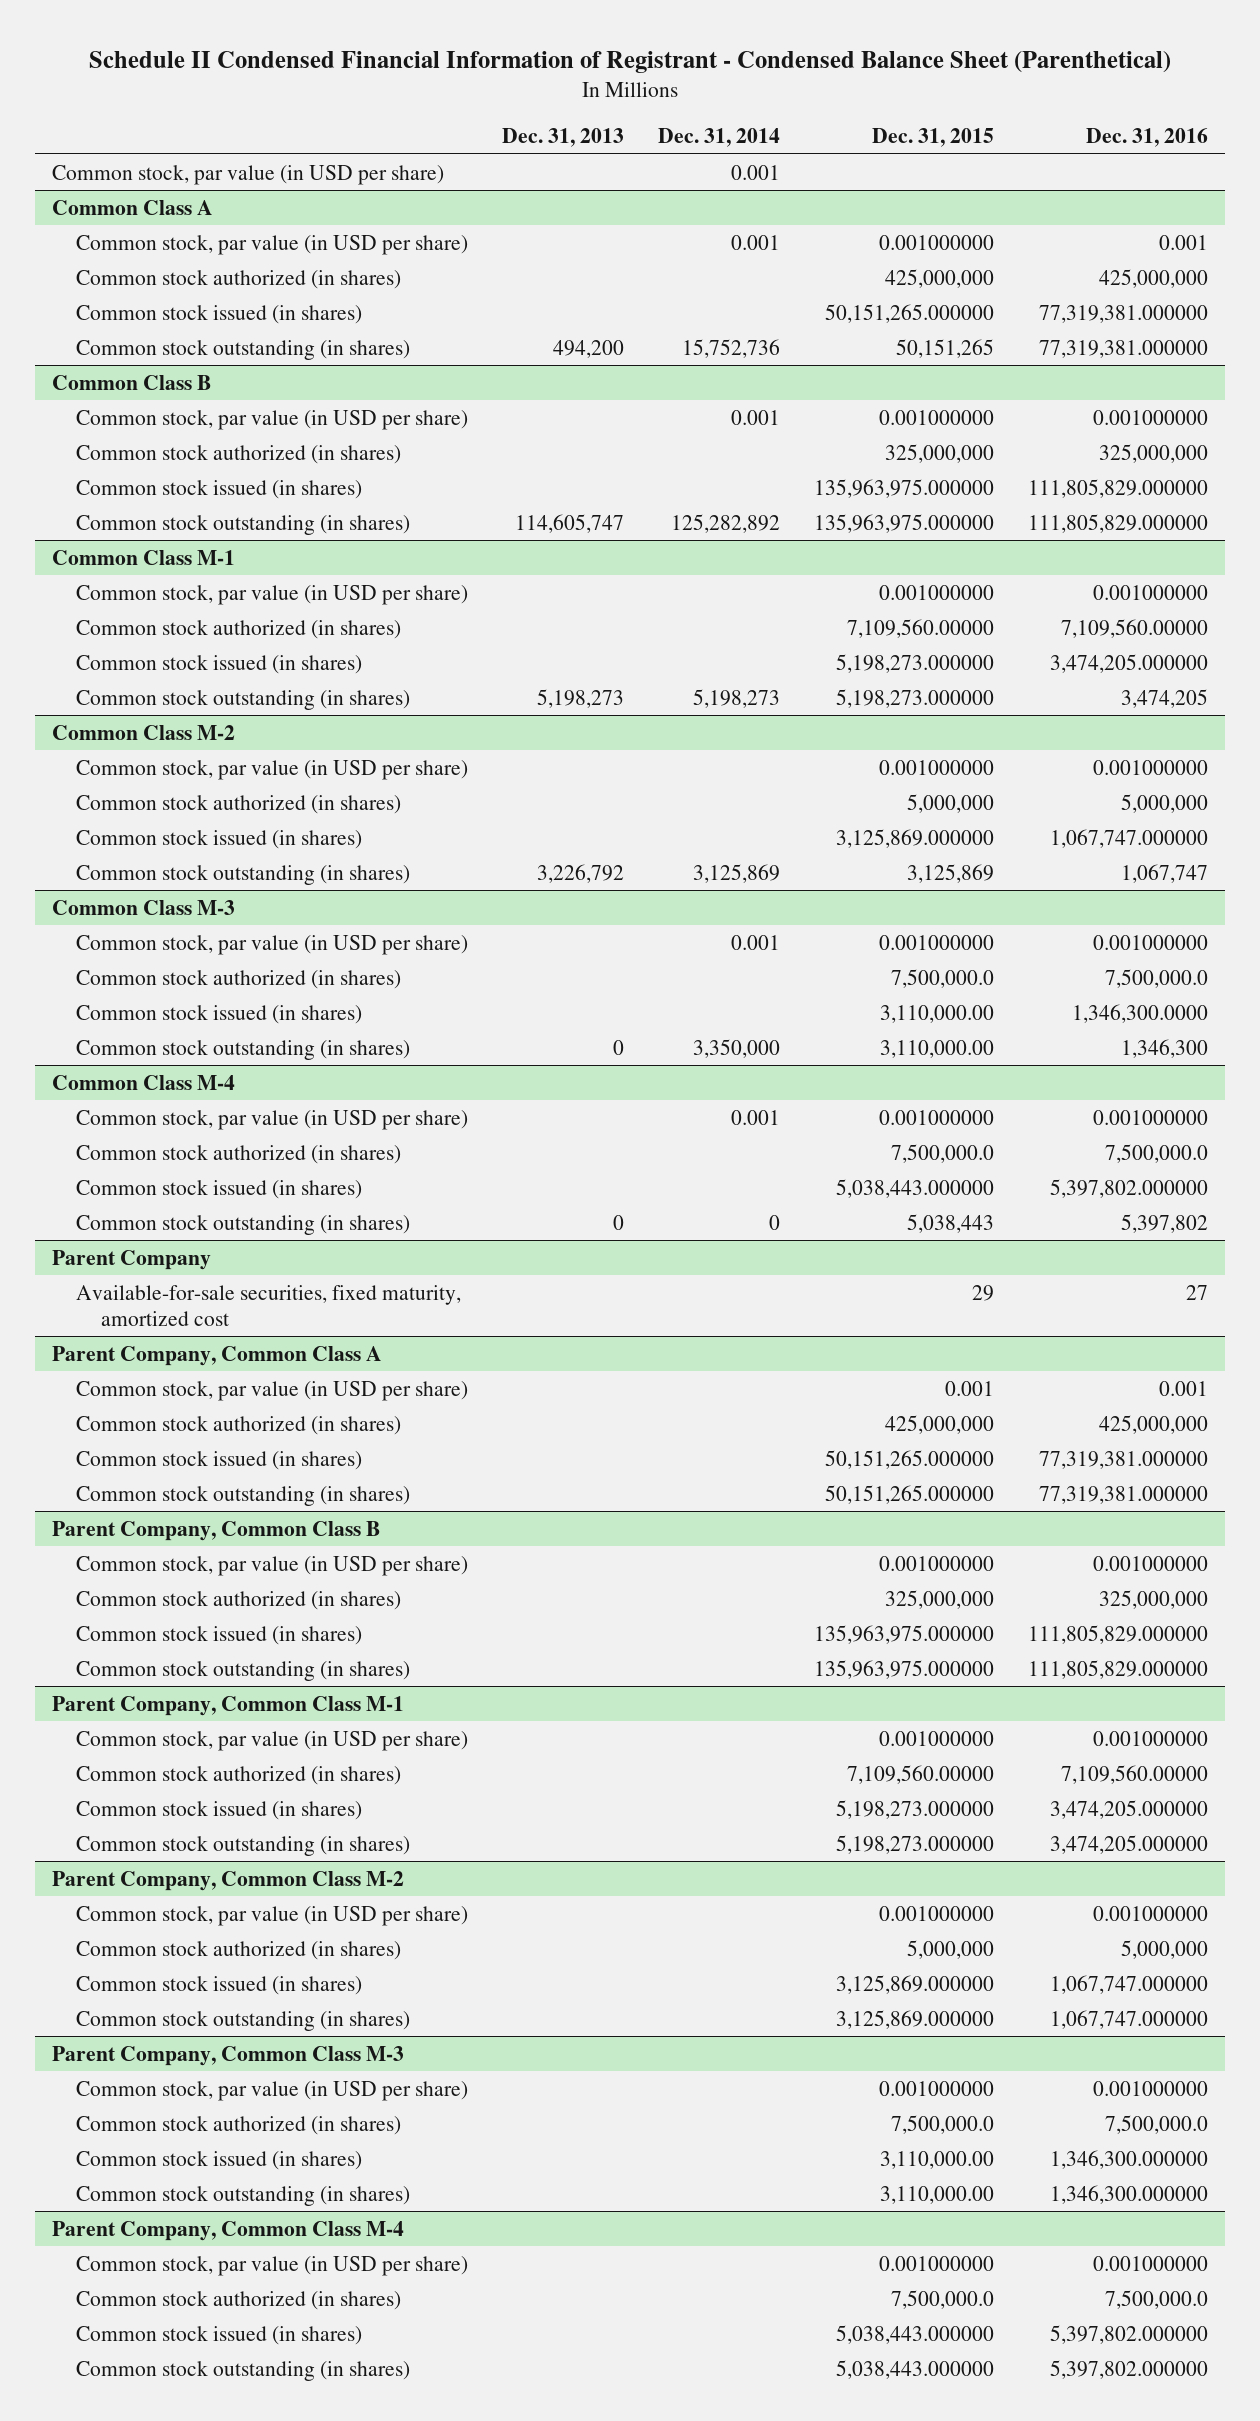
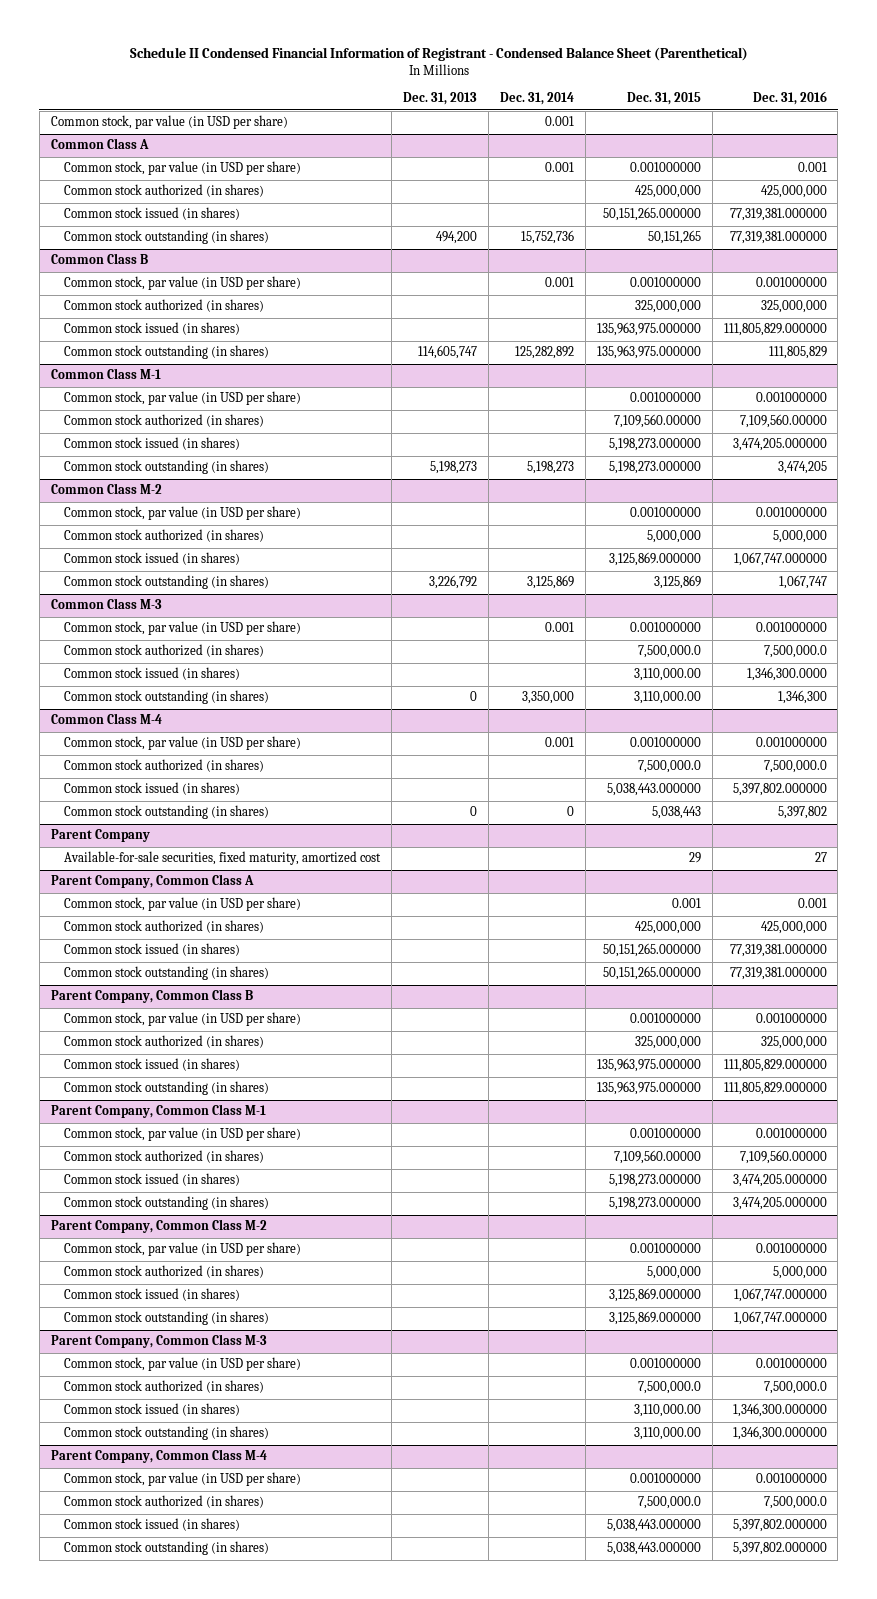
[1028,513,1209,533] 111,805,829.000000 -> [768,346,827,360] 111,805,829

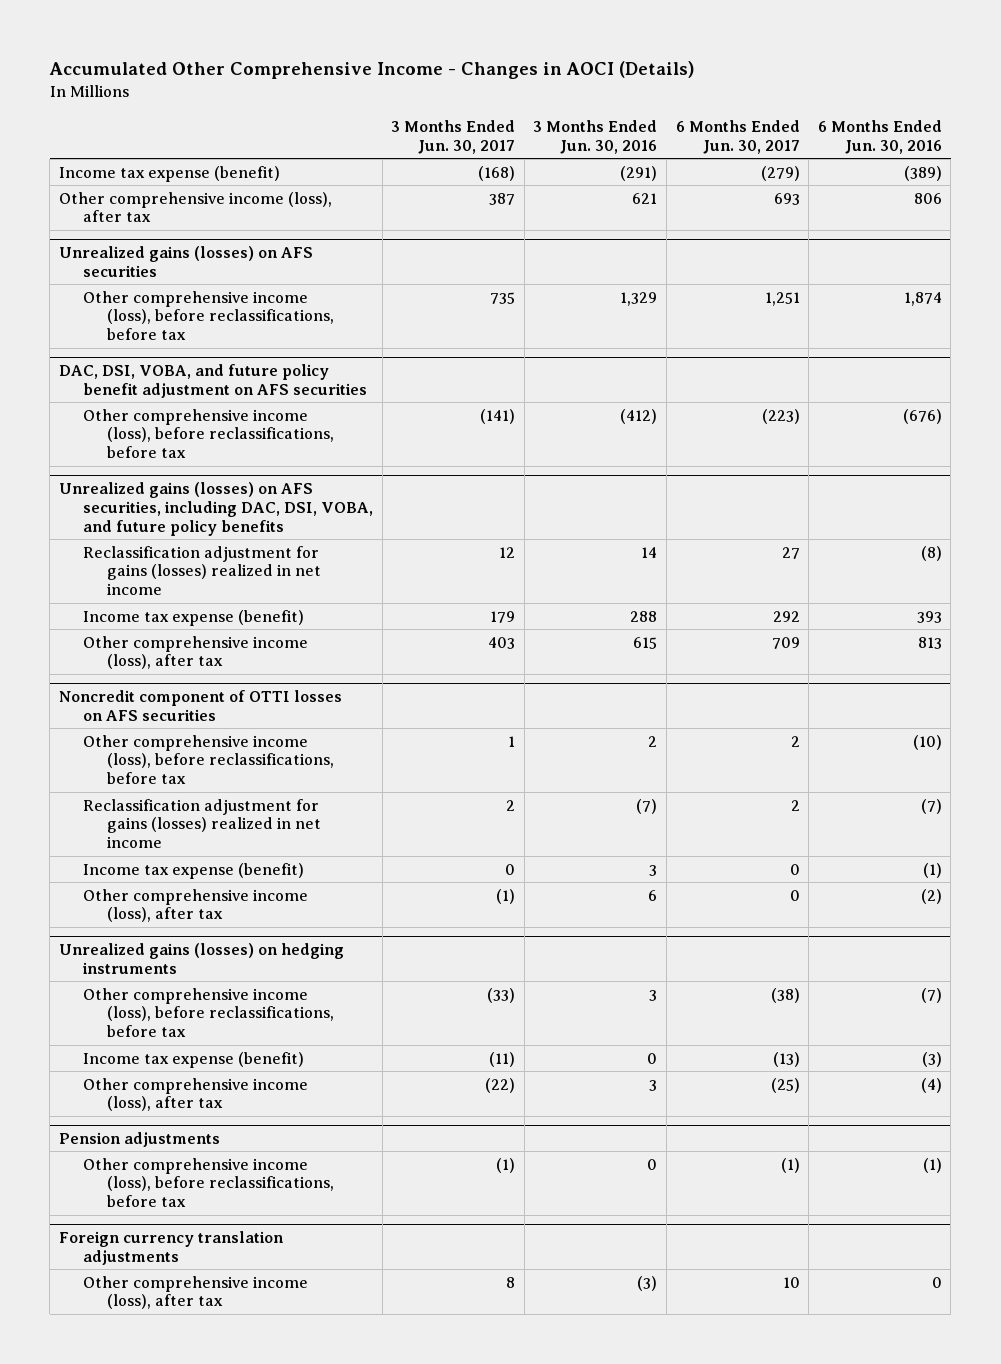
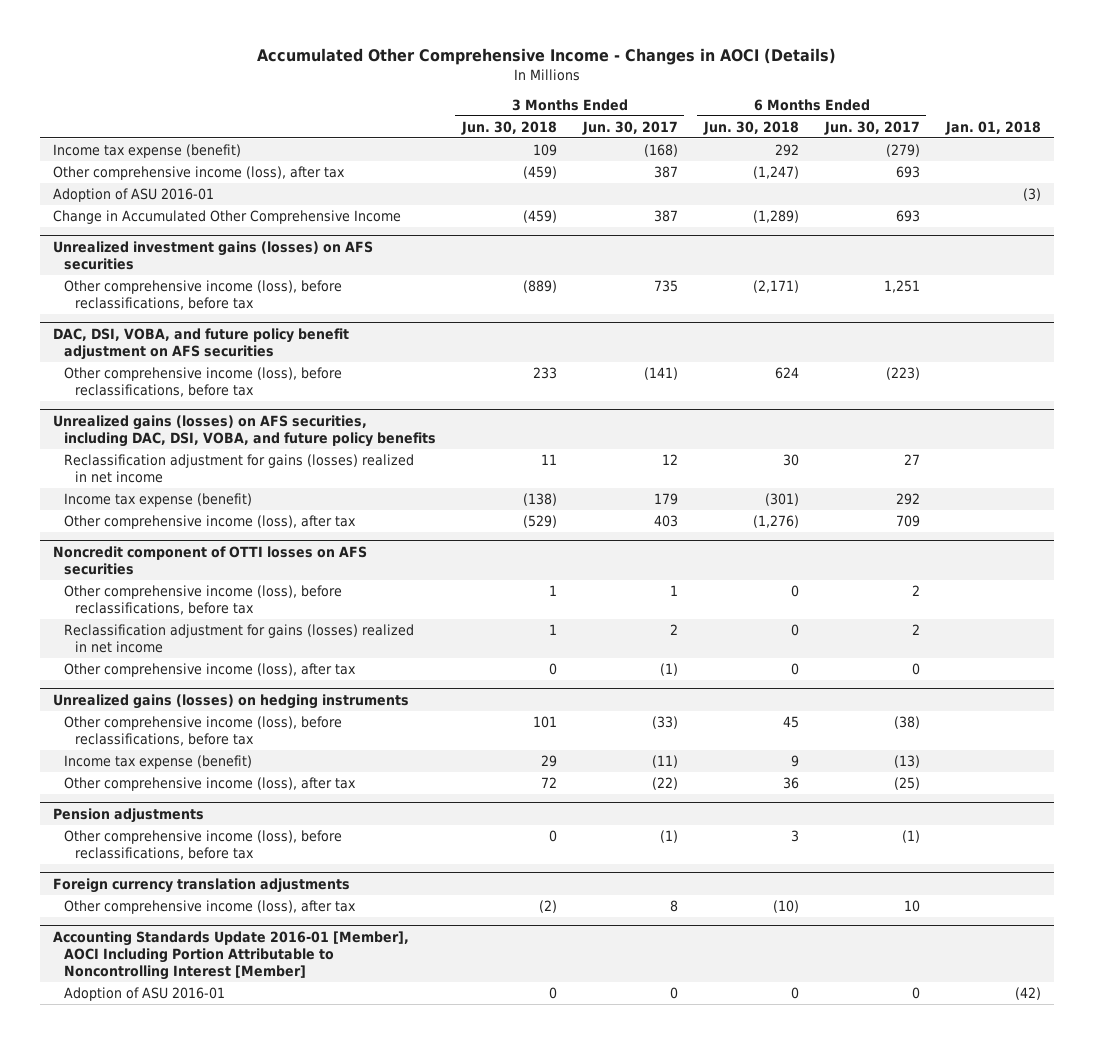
[533,119,658,154] 3 Months Ended Jun. 30, 2016 -> none
[817,119,942,154] 6 Months Ended Jun. 30, 2016 -> none
none -> [460,120,557,135] Jun. 30, 2018
none -> [702,120,799,135] Jun. 30, 2018
none -> [944,120,1041,135] Jan. 01, 2018
none -> [52,188,214,203] Adoption of ASU 2016-01
none -> [52,210,401,225] Change in Accumulated Other Comprehensive Income
[59,245,314,277] Unrealized gains (losses) on AFS securities -> [52,240,373,270] Unrealized investment gains (losses) on AFS securities
[83,862,305,879] Income tax expense (benefit) -> none
none -> [52,930,409,980] Accounting Standards Update 2016-01 [Member], AOCI Including Portion Attributable to Noncontrolling Interest [Member]
none -> [64,987,226,1002] Adoption of ASU 2016-01

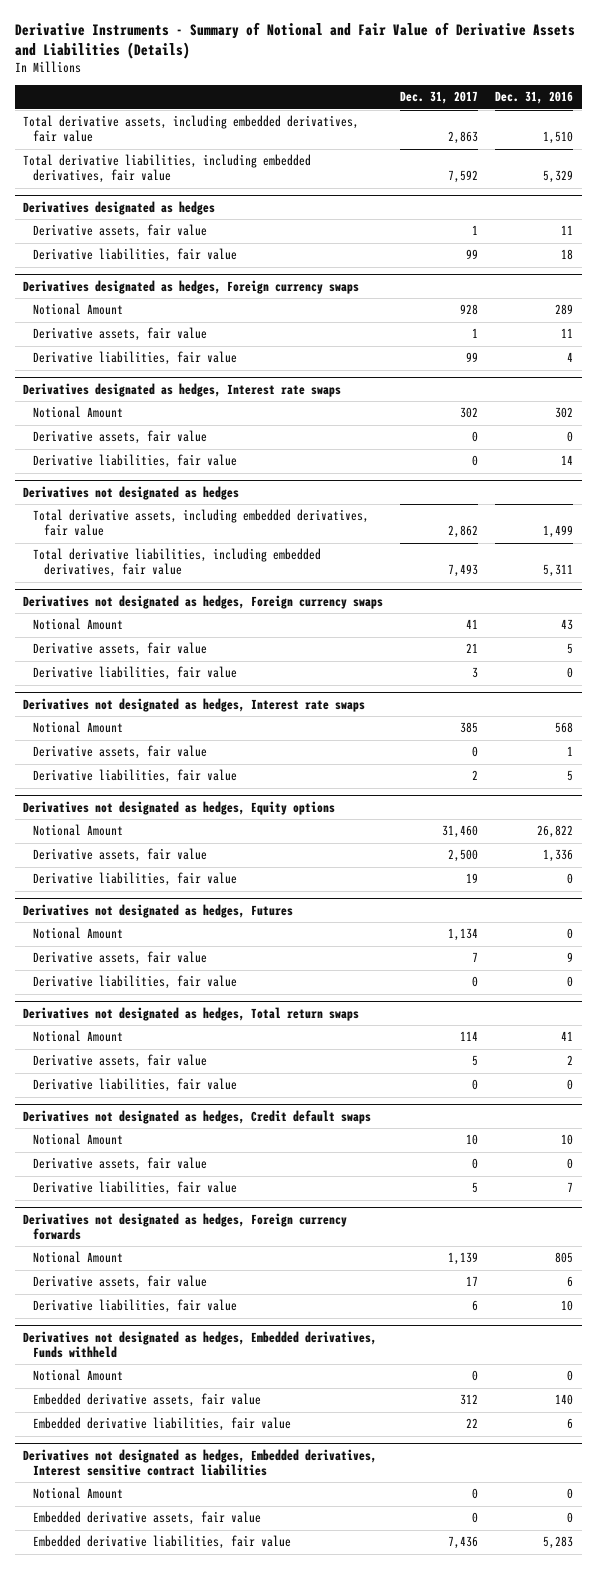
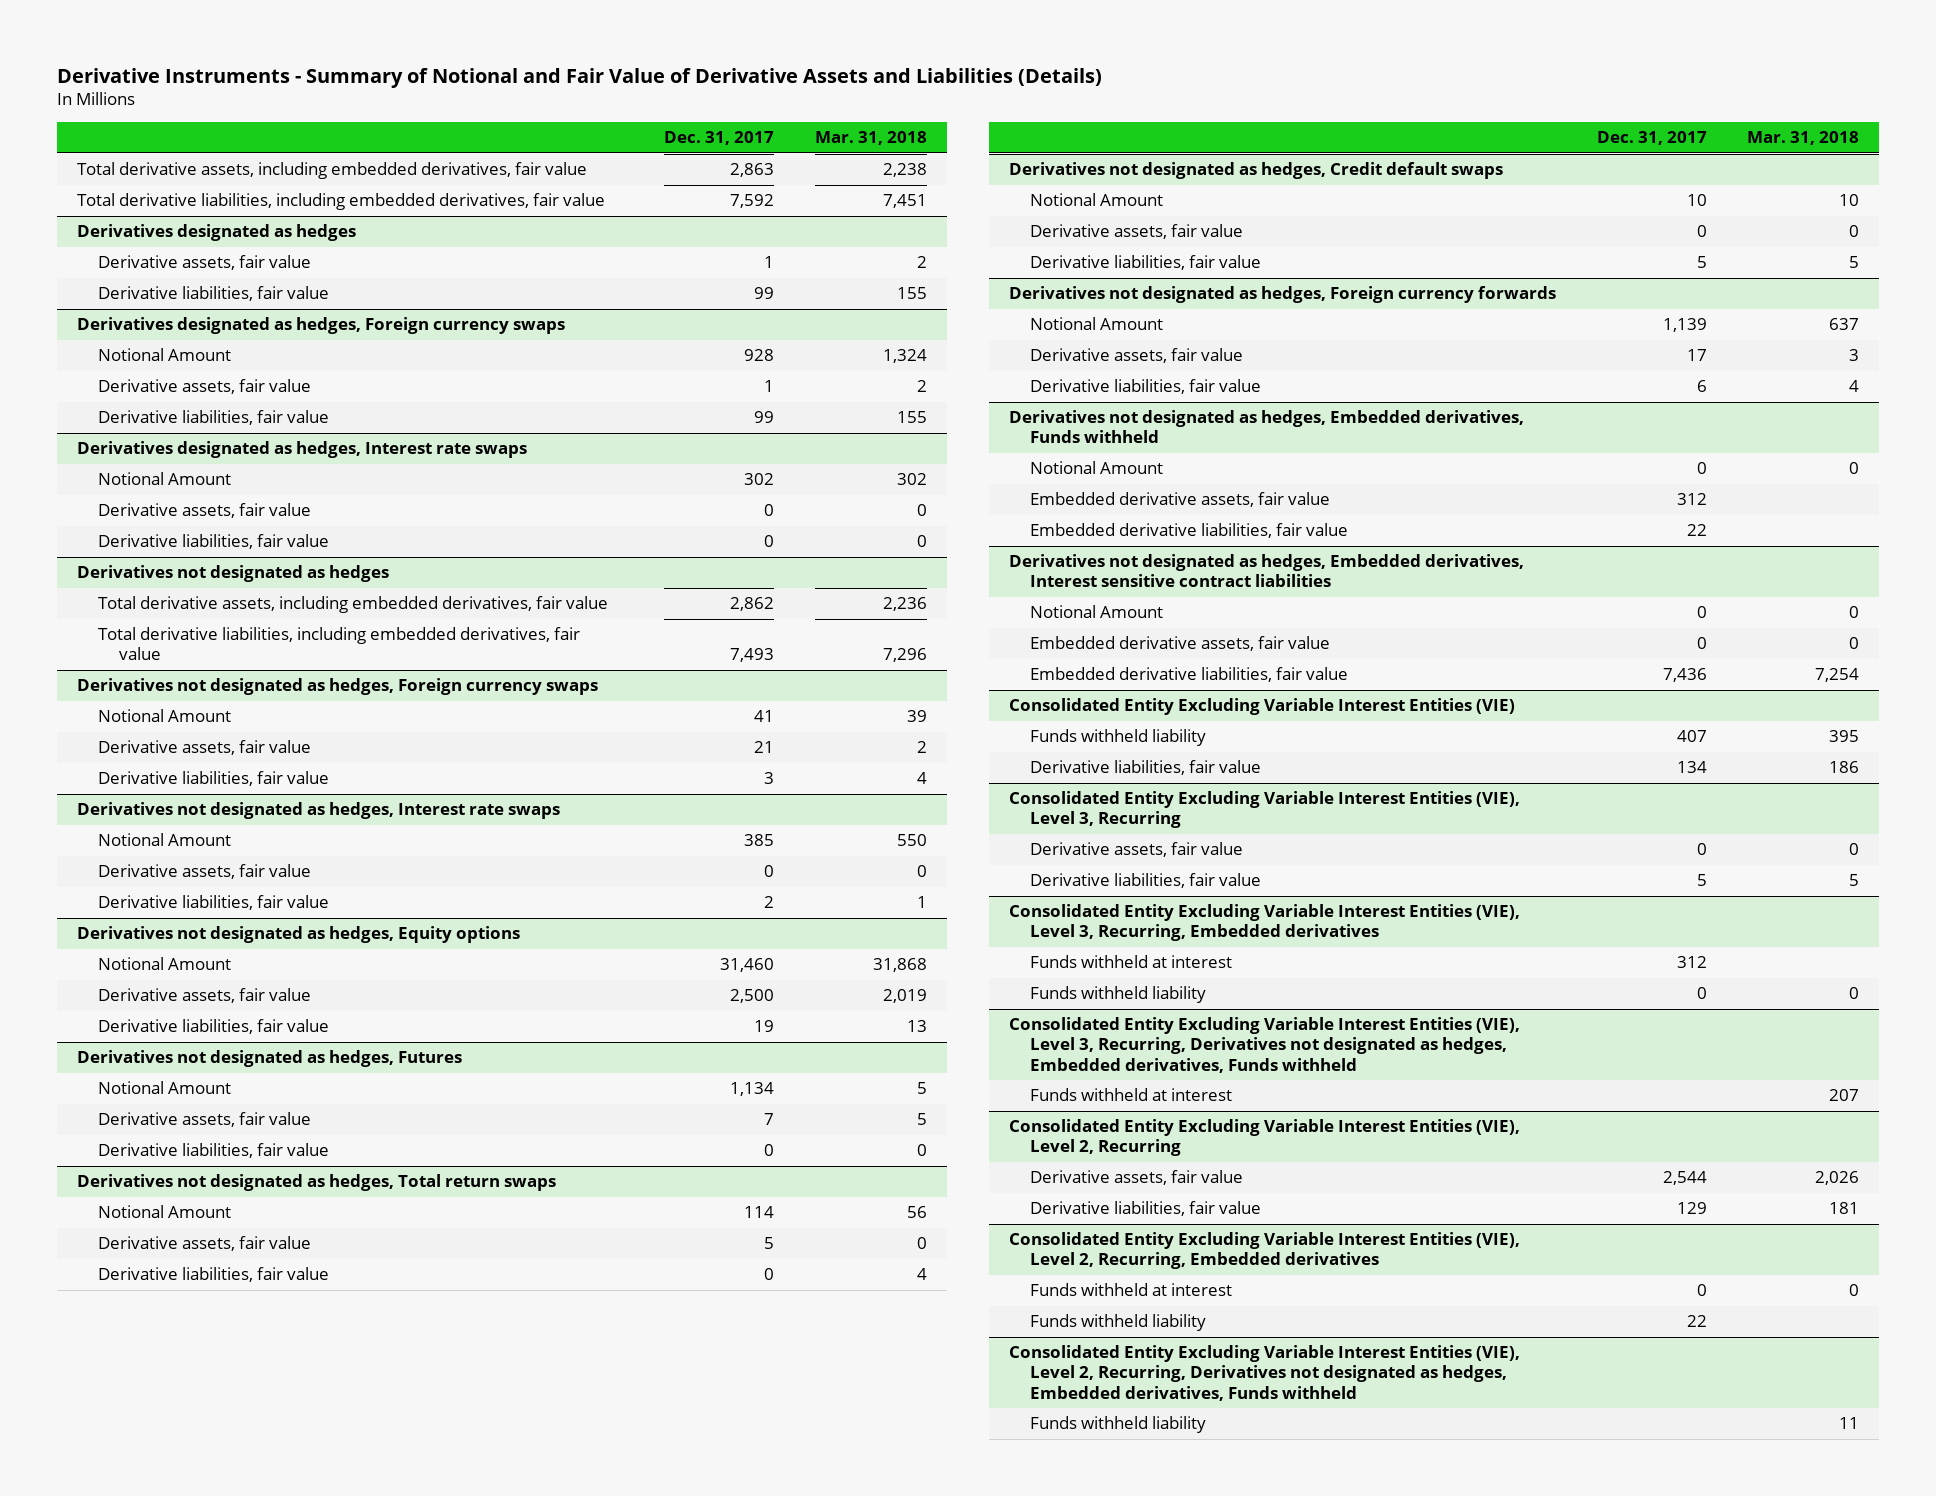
[495,91,574,105] Dec. 31, 2016 -> none
none -> [814,131,927,146] Mar. 31, 2018
none -> [1009,698,1516,716] Consolidated Entity Excluding Variable Interest Entities (VIE)
none -> [1030,729,1207,747] Funds withheld liability
none -> [1030,760,1262,776] Derivative liabilities, fair value
none -> [1009,791,1521,829] Consolidated Entity Excluding Variable Interest Entities (VIE), Level 3, Recurring
none -> [1030,842,1244,858] Derivative assets, fair value
none -> [1030,873,1262,889] Derivative liabilities, fair value
none -> [1009,904,1521,942] Consolidated Entity Excluding Variable Interest Entities (VIE), Level 3, Recurring, Embedded derivatives
none -> [1030,955,1233,969] Funds withheld at interest
none -> [1030,986,1207,1004] Funds withheld liability
none -> [1009,1017,1521,1073] Consolidated Entity Excluding Variable Interest Entities (VIE), Level 3, Recurring, Derivatives not designated as hedges, Embedded derivatives, Funds withheld
none -> [1030,1088,1233,1102] Funds withheld at interest
none -> [1009,1119,1521,1157] Consolidated Entity Excluding Variable Interest Entities (VIE), Level 2, Recurring
none -> [1030,1170,1244,1186] Derivative assets, fair value
none -> [1030,1201,1262,1217] Derivative liabilities, fair value
none -> [1009,1232,1521,1270] Consolidated Entity Excluding Variable Interest Entities (VIE), Level 2, Recurring, Embedded derivatives
none -> [1030,1283,1233,1297] Funds withheld at interest
none -> [1030,1314,1207,1332] Funds withheld liability
none -> [1009,1345,1521,1401] Consolidated Entity Excluding Variable Interest Entities (VIE), Level 2, Recurring, Derivatives not designated as hedges, Embedded derivatives, Funds withheld
none -> [1030,1416,1207,1434] Funds withheld liability

